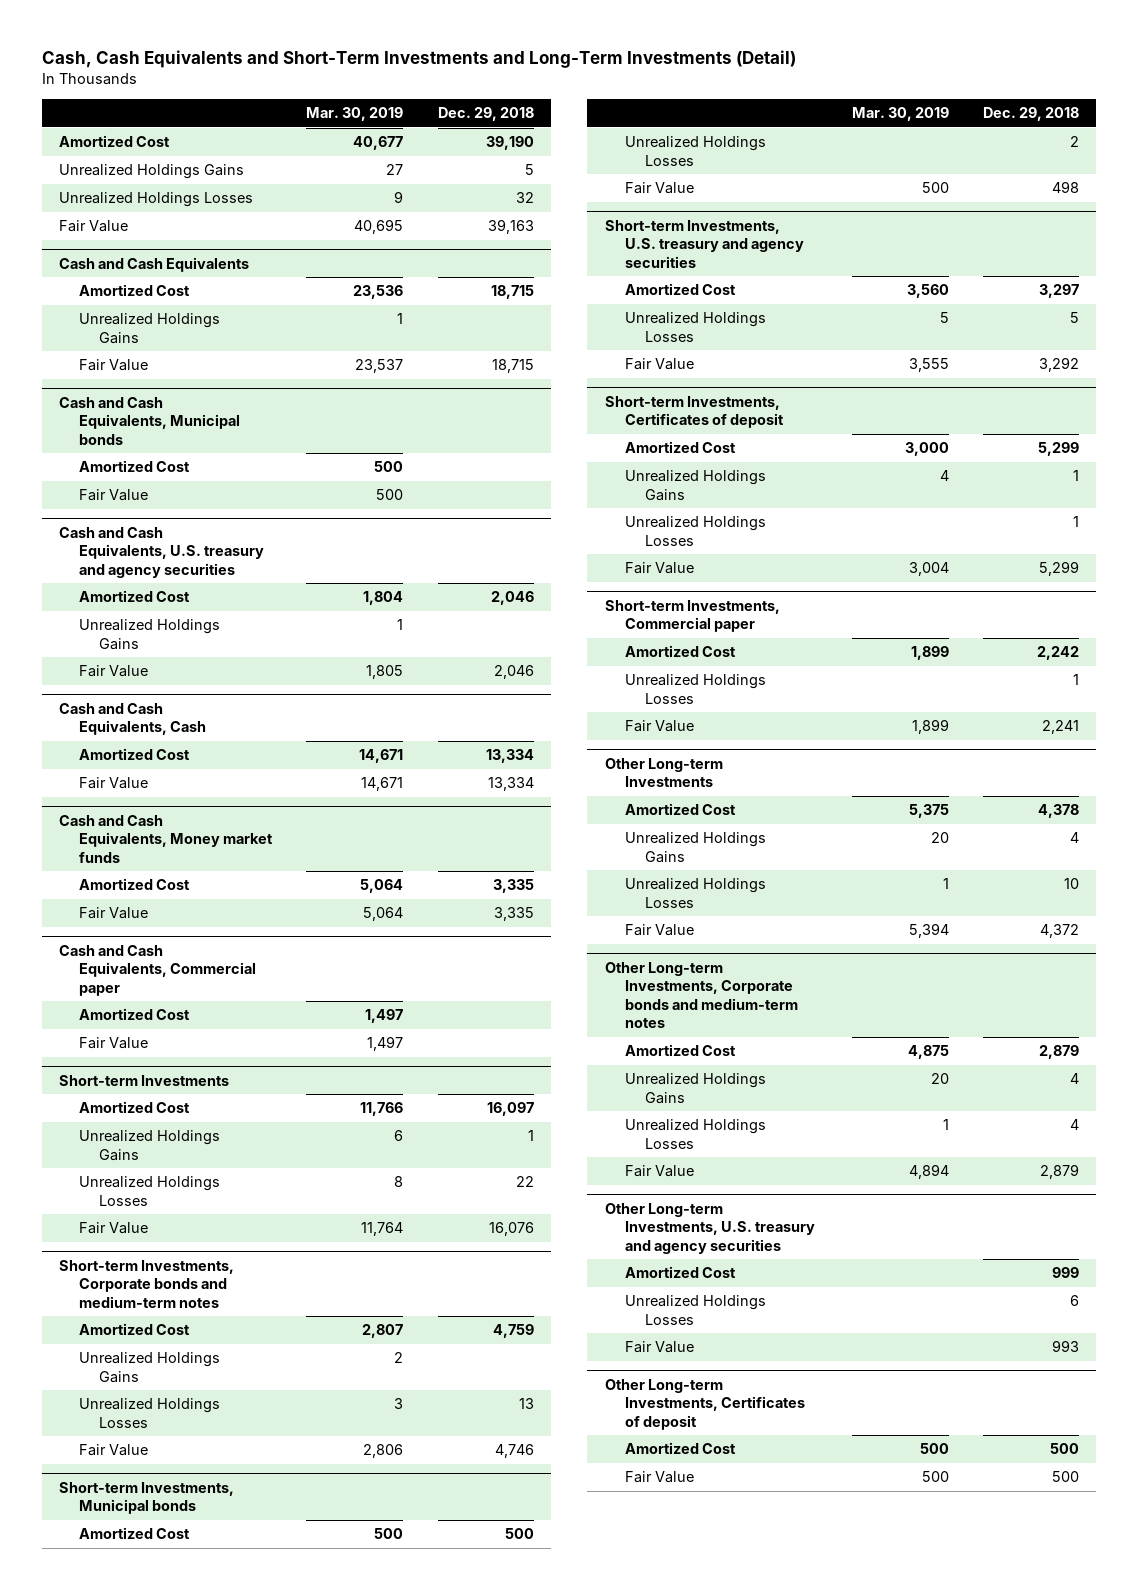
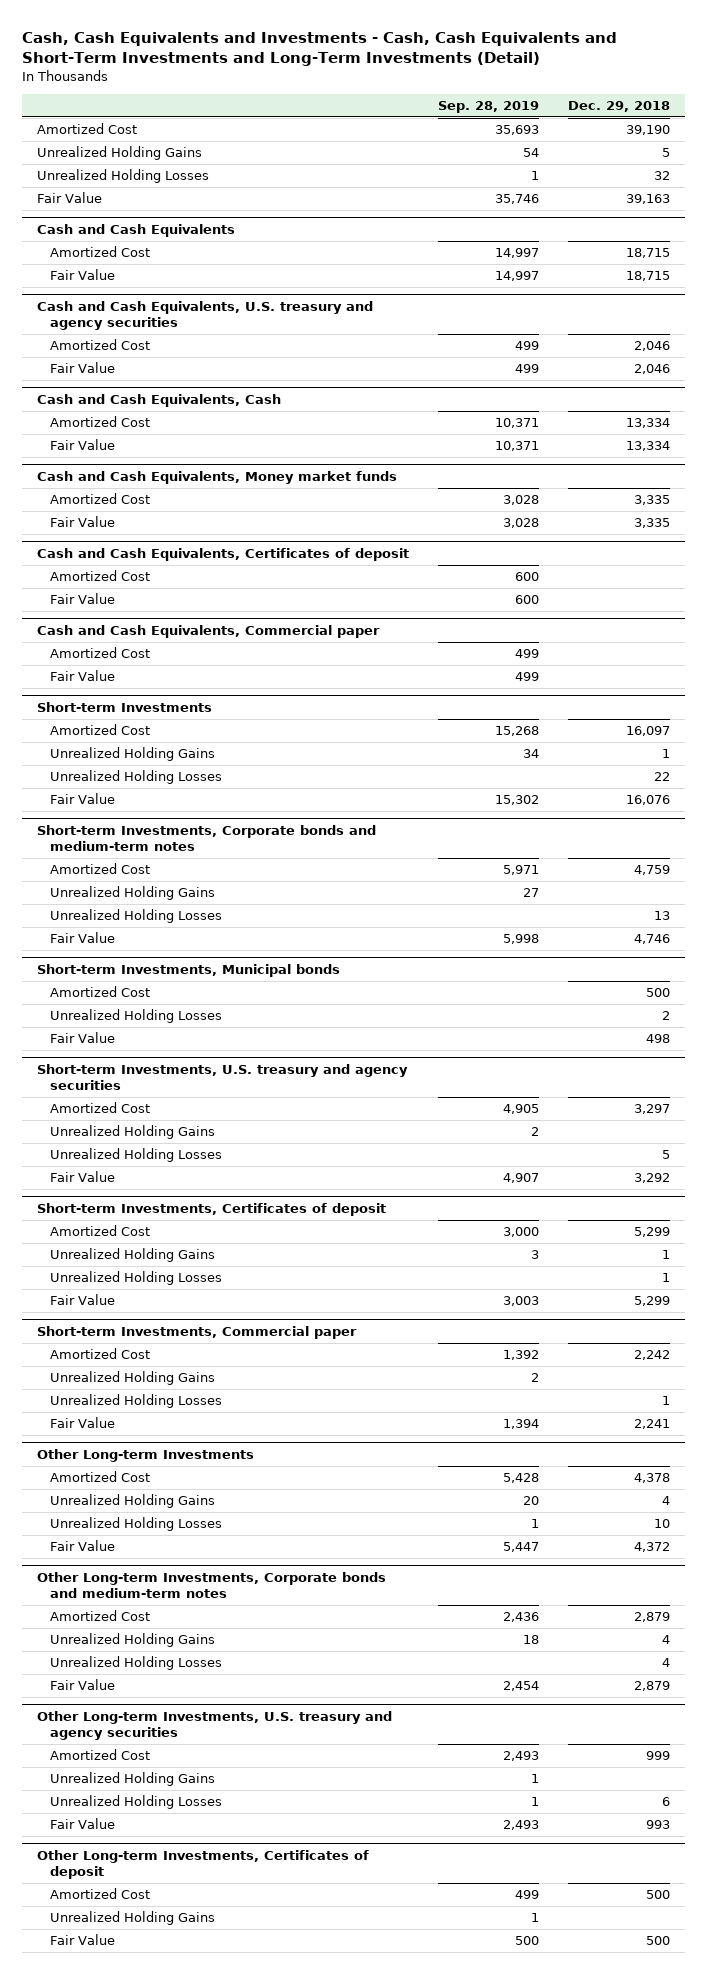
[41,50,796,69] Cash, Cash Equivalents and Short-Term Investments and Long-Term Investments (Detail) -> [22,31,618,67] Cash, Cash Equivalents and Investments - Cash, Cash Equivalents and Short-Term Investments and Long-Term Investments (Detail)
[306,107,404,122] Mar. 30, 2019 -> none
none -> [438,101,540,114] Sep. 28, 2019
[58,164,244,180] Unrealized Holdings Gains -> [36,146,202,161] Unrealized Holding Gains
[58,192,253,208] Unrealized Holdings Losses -> [36,169,209,184] Unrealized Holding Losses
[79,313,221,344] Unrealized Holdings Gains -> none
[58,396,241,445] Cash and Cash Equivalents, Municipal bonds -> none
[79,460,191,473] Amortized Cost -> none
[79,489,149,502] Fair Value -> none
[79,619,221,650] Unrealized Holdings Gains -> none
none -> [36,548,409,562] Cash and Cash Equivalents, Certificates of deposit
none -> [50,570,151,582] Amortized Cost
none -> [50,593,116,605] Fair Value
[79,1130,221,1161] Unrealized Holdings Gains -> [50,747,216,762] Unrealized Holding Gains
[79,1176,221,1206] Unrealized Holdings Losses -> [50,770,223,785] Unrealized Holding Losses
[79,1352,221,1383] Unrealized Holdings Gains -> [50,886,216,901] Unrealized Holding Gains
[79,1398,221,1428] Unrealized Holdings Losses -> [50,909,223,924] Unrealized Holding Losses
[624,136,766,166] Unrealized Holdings Losses -> [50,1009,223,1024] Unrealized Holding Losses
none -> [50,1125,216,1140] Unrealized Holding Gains
[624,312,766,342] Unrealized Holdings Losses -> [50,1148,223,1163] Unrealized Holding Losses
[624,470,766,501] Unrealized Holdings Gains -> [50,1248,216,1263] Unrealized Holding Gains
[624,516,766,546] Unrealized Holdings Losses -> [50,1271,223,1286] Unrealized Holding Losses
none -> [50,1371,216,1386] Unrealized Holding Gains
[624,674,766,704] Unrealized Holdings Losses -> [50,1394,223,1409] Unrealized Holding Losses
[624,832,766,863] Unrealized Holdings Gains -> [50,1494,216,1509] Unrealized Holding Gains
[624,878,766,908] Unrealized Holdings Losses -> [50,1517,223,1532] Unrealized Holding Losses
[624,1073,766,1104] Unrealized Holdings Gains -> [50,1633,216,1648] Unrealized Holding Gains
[624,1119,766,1149] Unrealized Holdings Losses -> [50,1656,223,1671] Unrealized Holding Losses
none -> [50,1772,216,1787] Unrealized Holding Gains
[624,1295,766,1325] Unrealized Holdings Losses -> [50,1795,223,1810] Unrealized Holding Losses
none -> [50,1911,216,1926] Unrealized Holding Gains

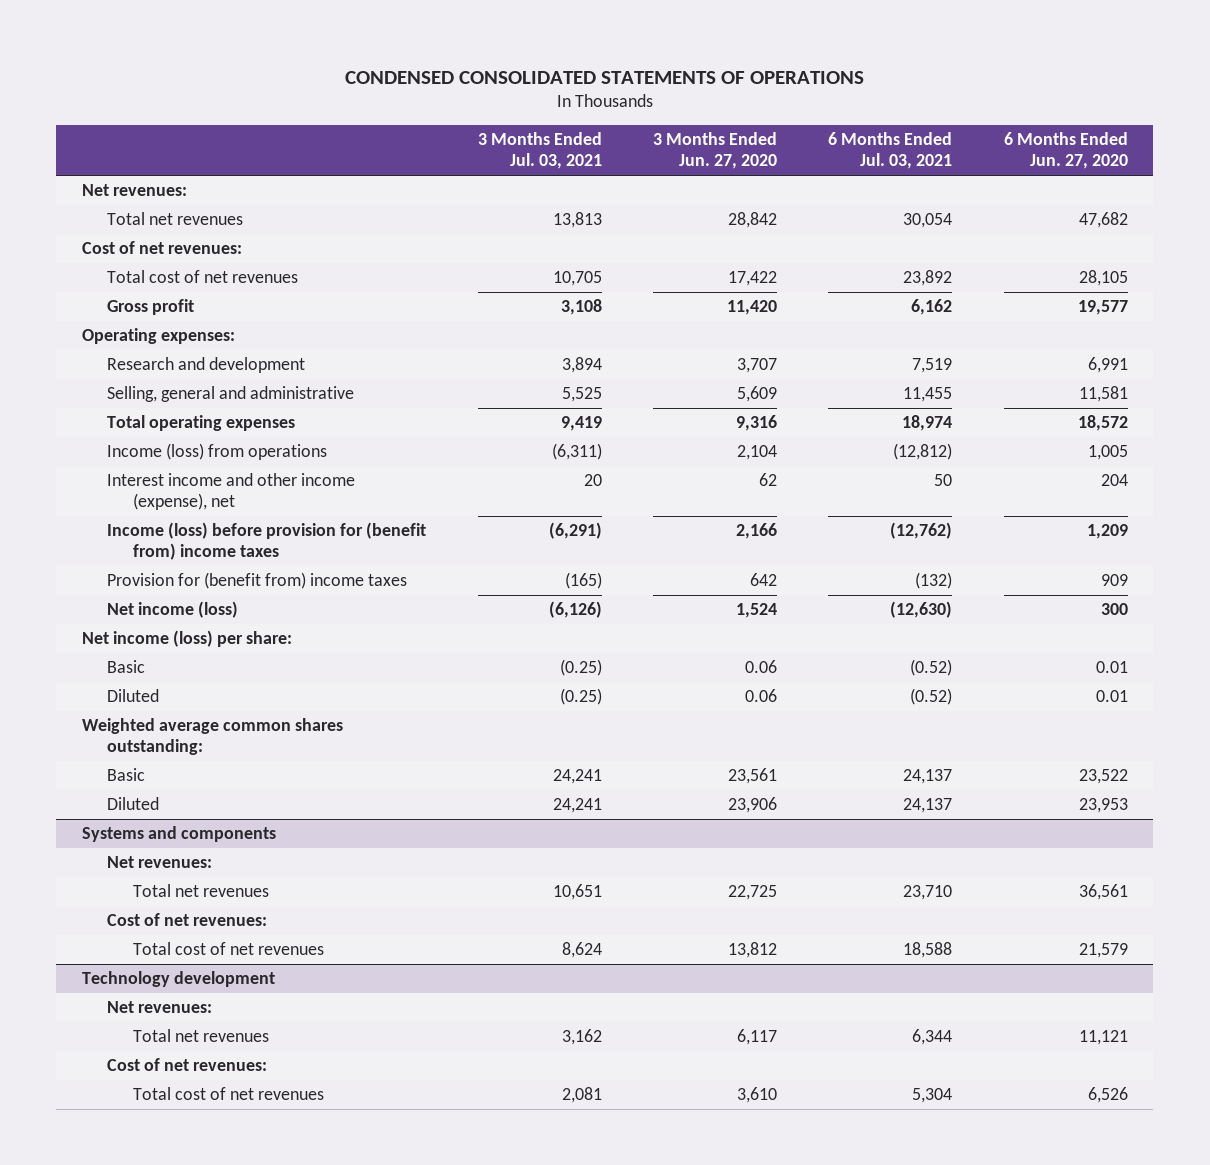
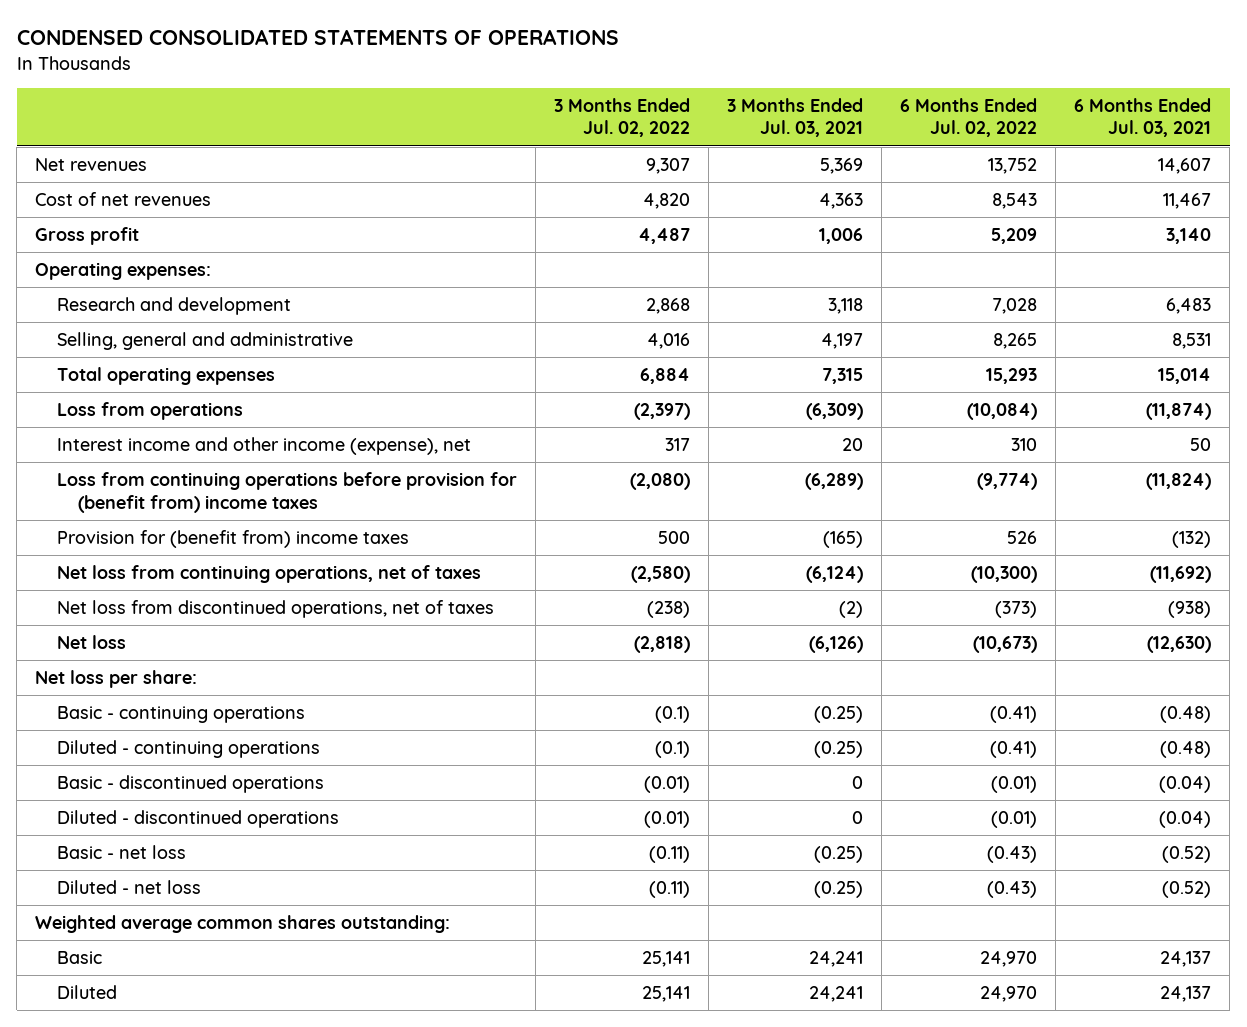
[653,132,778,170] 3 Months Ended Jun. 27, 2020 -> none
[1003,132,1128,170] 6 Months Ended Jun. 27, 2020 -> none
none -> [553,97,690,138] 3 Months Ended Jul. 02, 2022
none -> [899,97,1037,138] 6 Months Ended Jul. 02, 2022
[81,184,187,197] Net revenues: -> none
[81,241,242,255] Cost of net revenues: -> none
[107,212,244,226] Total net revenues -> [35,158,148,172] Net revenues
[552,212,602,229] 13,813 -> [819,158,863,175] 5,369
[903,213,953,229] 30,054 -> [1158,158,1212,175] 14,607
[107,270,299,284] Total cost of net revenues -> [35,192,212,207] Cost of net revenues
[552,271,602,287] 10,705 -> [818,193,863,210] 4,363
[903,270,953,287] 23,892 -> [1163,193,1212,210] 11,467
[560,299,602,316] 3,108 -> [818,228,863,245] 1,006
[911,299,953,316] 6,162 -> [1166,228,1212,245] 3,140
[561,357,602,374] 3,894 -> [827,298,863,315] 3,118
[912,358,953,374] 7,519 -> [1166,298,1212,315] 6,483
[561,387,602,403] 5,525 -> [820,333,863,350] 4,197
[903,387,953,403] 11,455 -> [1172,333,1212,350] 8,531
[560,416,602,432] 9,419 -> [821,368,863,385] 7,315
[902,415,953,432] 18,974 -> [1158,368,1212,385] 15,014
[107,443,328,461] Income (loss) from operations -> [56,402,243,421] Loss from operations
[551,443,602,461] (6,311) -> [805,403,863,421] (6,309)
[893,443,953,461] (12,812) -> [1146,403,1212,421] (11,874)
[107,522,427,561] Income (loss) before provision for (benefit from) income taxes -> [56,472,517,513] Loss from continuing operations before provision for (benefit from) income taxes
[548,522,602,540] (6,291) -> [804,473,863,491] (6,289)
[890,522,953,540] (12,762) -> [1146,473,1212,491] (11,824)
none -> [56,565,481,584] Net loss from continuing operations, net of taxes
none -> [56,600,494,619] Net loss from discontinued operations, net of taxes
[107,601,239,619] Net income (loss) -> [56,635,126,650] Net loss
[81,630,292,648] Net income (loss) per share: -> [35,670,198,689] Net loss per share:
none -> [56,706,305,724] Basic - continuing operations
none -> [56,740,320,759] Diluted - continuing operations
none -> [56,775,324,794] Basic - discontinued operations
none -> [56,810,339,829] Diluted - discontinued operations
[107,660,146,674] Basic -> [56,845,186,860] Basic - net loss
[107,689,160,703] Diluted -> [56,880,201,895] Diluted - net loss
[81,826,276,843] Systems and components -> none
[107,856,213,869] Net revenues: -> none
[133,884,270,898] Total net revenues -> none
[107,913,268,927] Cost of net revenues: -> none
[133,942,325,956] Total cost of net revenues -> none
[81,971,275,988] Technology development -> none
[107,1001,213,1014] Net revenues: -> none
[133,1029,270,1043] Total net revenues -> none
[107,1058,268,1072] Cost of net revenues: -> none
[133,1087,325,1101] Total cost of net revenues -> none

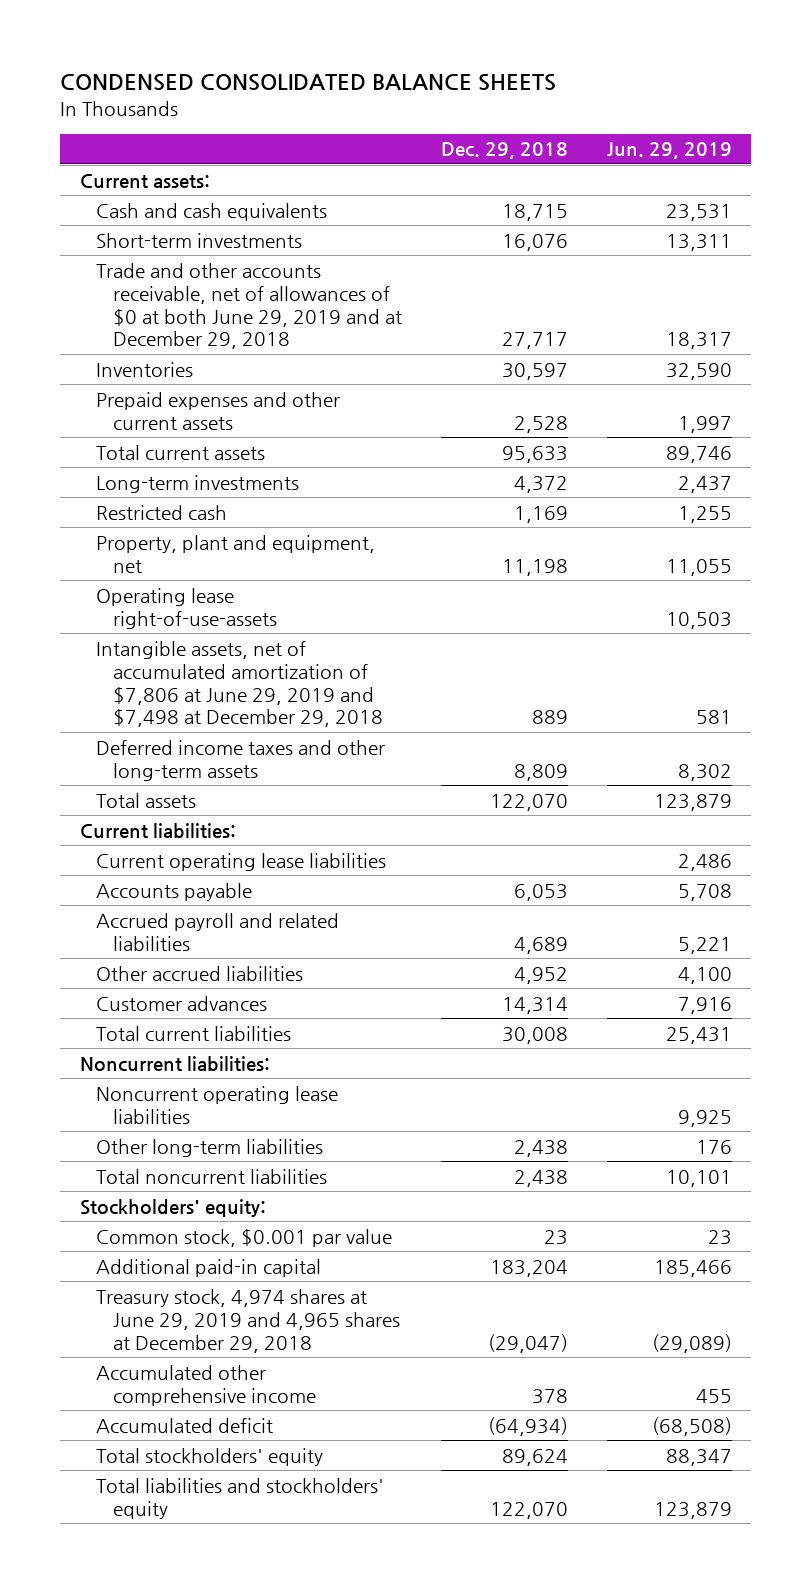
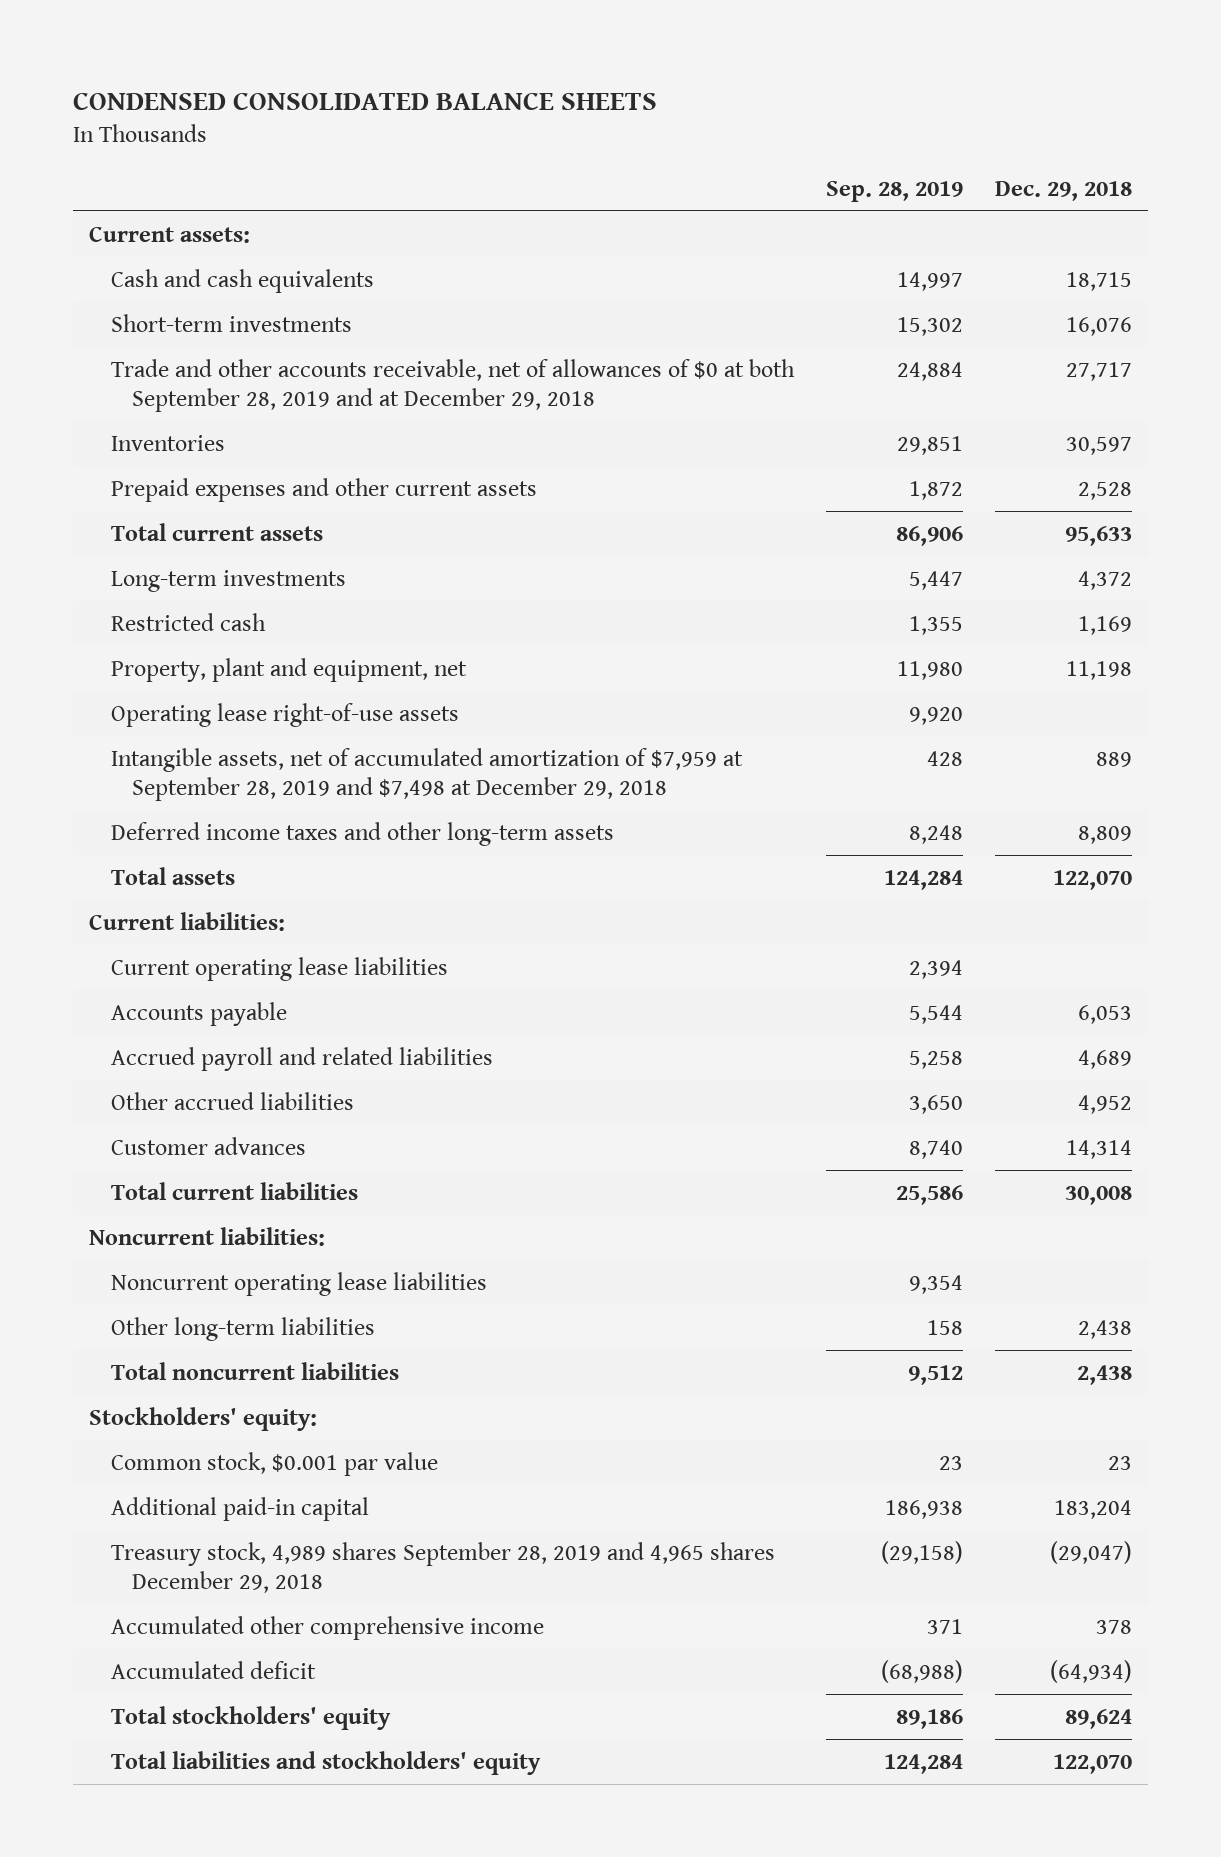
[606,142,732,160] Jun. 29, 2019 -> none
none -> [825,180,963,202] Sep. 28, 2019
[96,262,403,350] Trade and other accounts receivable, net of allowances of $0 at both June 29, 2019 and at December 29, 2018 -> [110,358,795,412] Trade and other accounts receivable, net of allowances of $0 at both September 28, 2019 and at December 29, 2018
[96,587,278,629] Operating lease right-of-use-assets -> [110,702,459,727] Operating lease right-of-use assets
[96,640,384,728] Intangible assets, net of accumulated amortization of $7,806 at June 29, 2019 and $7,498 at December 29, 2018 -> [110,747,743,801] Intangible assets, net of accumulated amortization of $7,959 at September 28, 2019 and $7,498 at December 29, 2018
[96,1288,401,1353] Treasury stock, 4,974 shares at June 29, 2019 and 4,965 shares at December 29, 2018 -> [110,1541,775,1593] Treasury stock, 4,989 shares September 28, 2019 and 4,965 shares December 29, 2018

